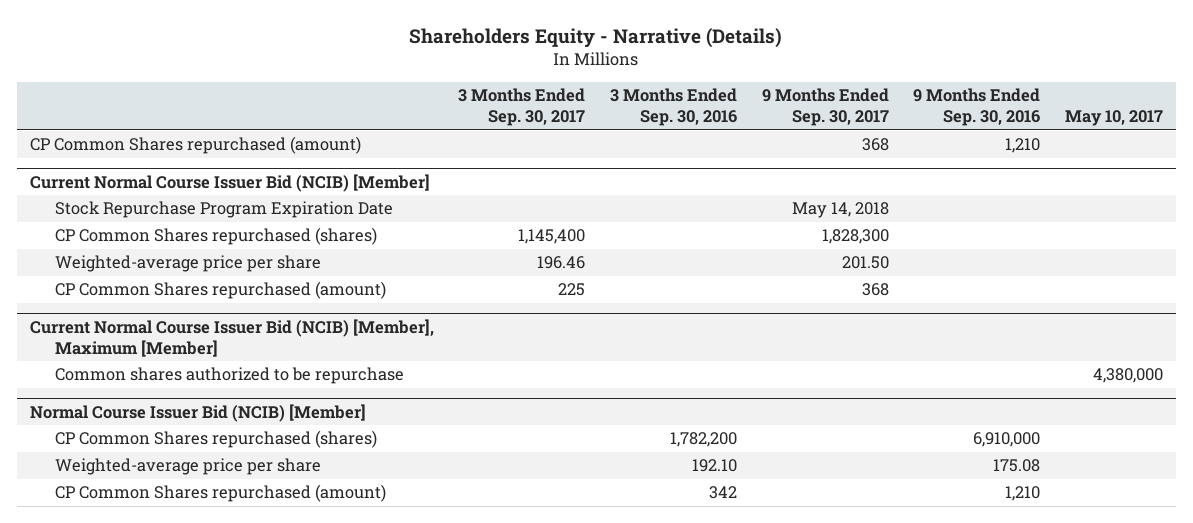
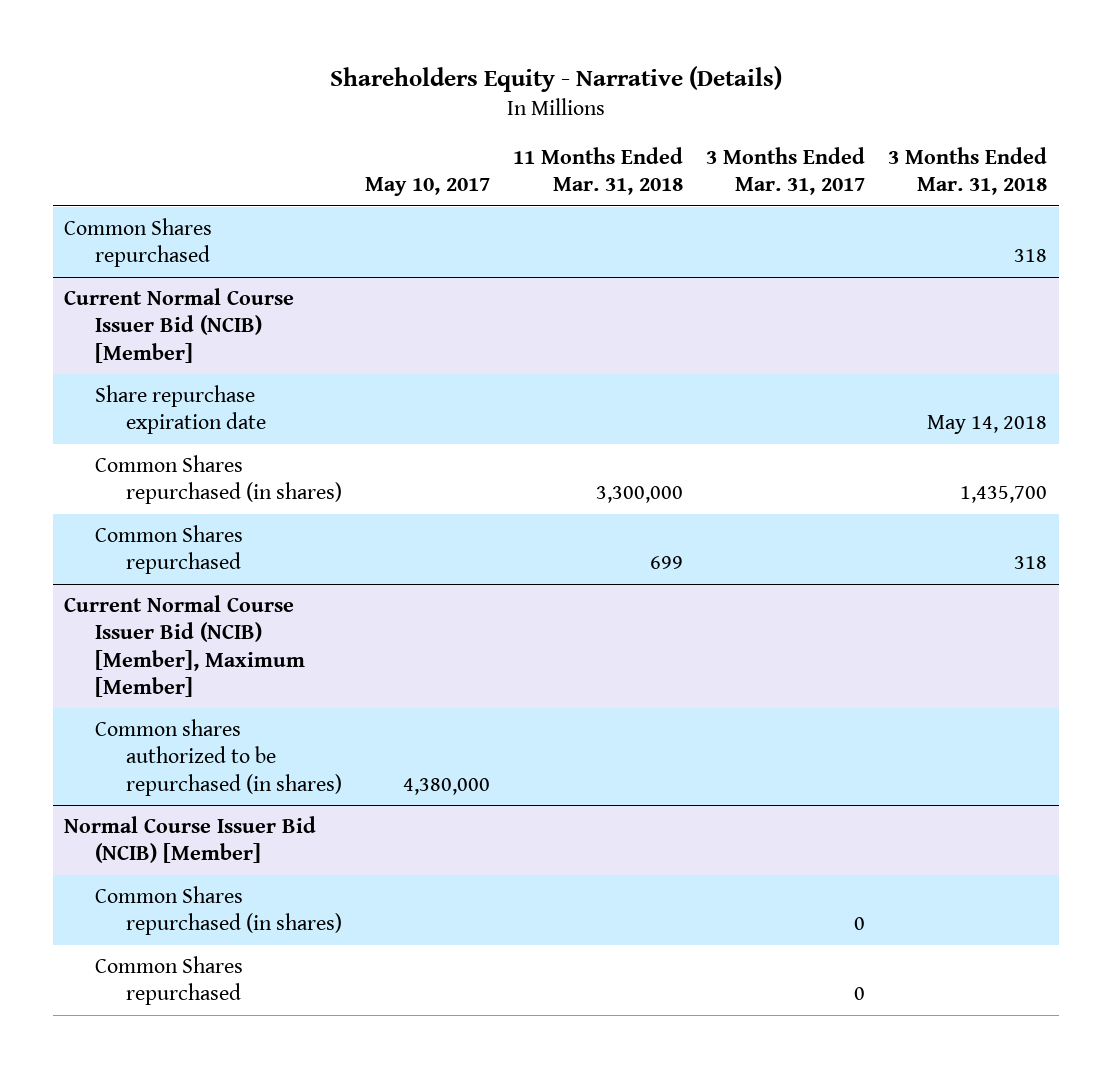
[458,88,586,127] 3 Months Ended Sep. 30, 2017 -> none
[610,88,738,127] 3 Months Ended Sep. 30, 2016 -> none
[761,88,889,127] 9 Months Ended Sep. 30, 2017 -> none
[913,88,1041,127] 9 Months Ended Sep. 30, 2016 -> none
none -> [513,146,684,196] 11 Months Ended Mar. 31, 2018
none -> [706,146,866,196] 3 Months Ended Mar. 31, 2017
none -> [888,146,1048,196] 3 Months Ended Mar. 31, 2018
[29,136,361,155] CP Common Shares repurchased (amount) -> [64,217,213,268] Common Shares repurchased
[54,255,321,273] Weighted-average price per share -> none
[54,201,393,219] Stock Repurchase Program Expiration Date -> [95,384,267,435] Share repurchase expiration date
[54,227,377,246] CP Common Shares repurchased (shares) -> [95,454,343,505] Common Shares repurchased (in shares)
[54,281,386,300] CP Common Shares repurchased (amount) -> [95,524,244,575] Common Shares repurchased
[54,367,404,385] Common shares authorized to be repurchase -> [95,718,343,796] Common shares authorized to be repurchased (in shares)
[54,458,321,476] Weighted-average price per share -> none
[54,430,377,449] CP Common Shares repurchased (shares) -> [95,885,343,936] Common Shares repurchased (in shares)
[54,484,386,503] CP Common Shares repurchased (amount) -> [95,955,244,1006] Common Shares repurchased

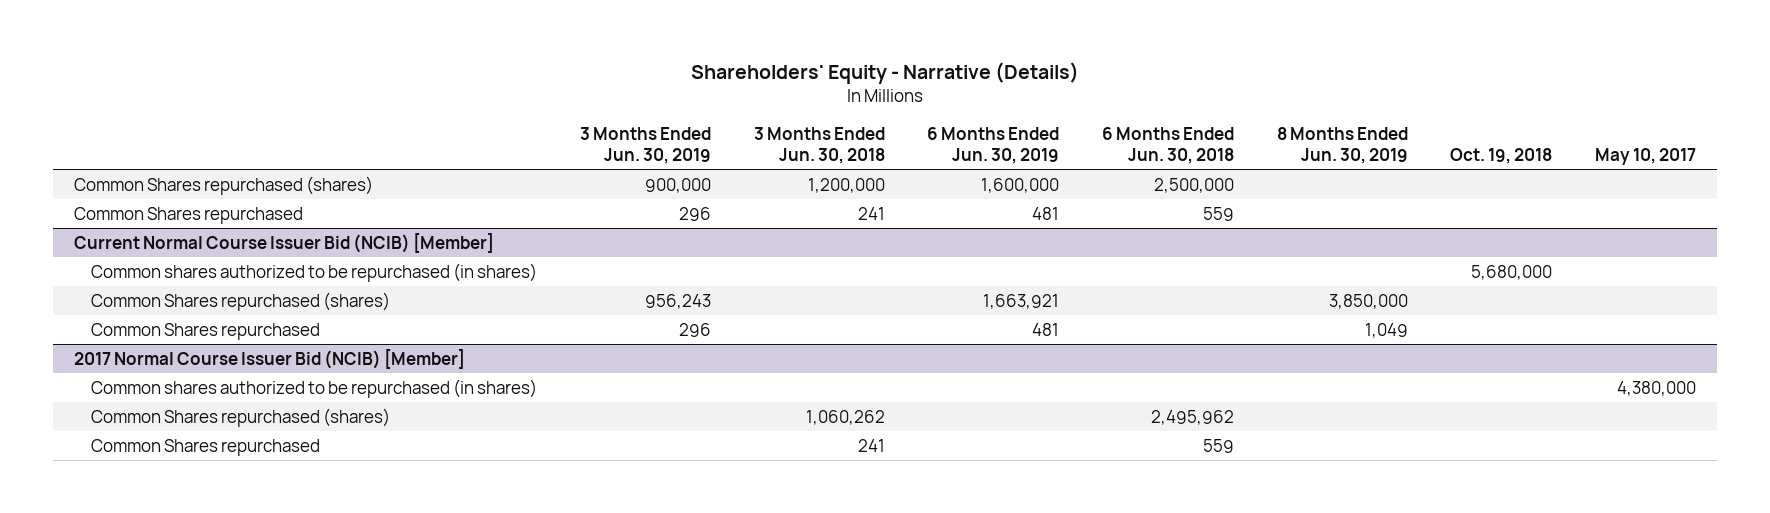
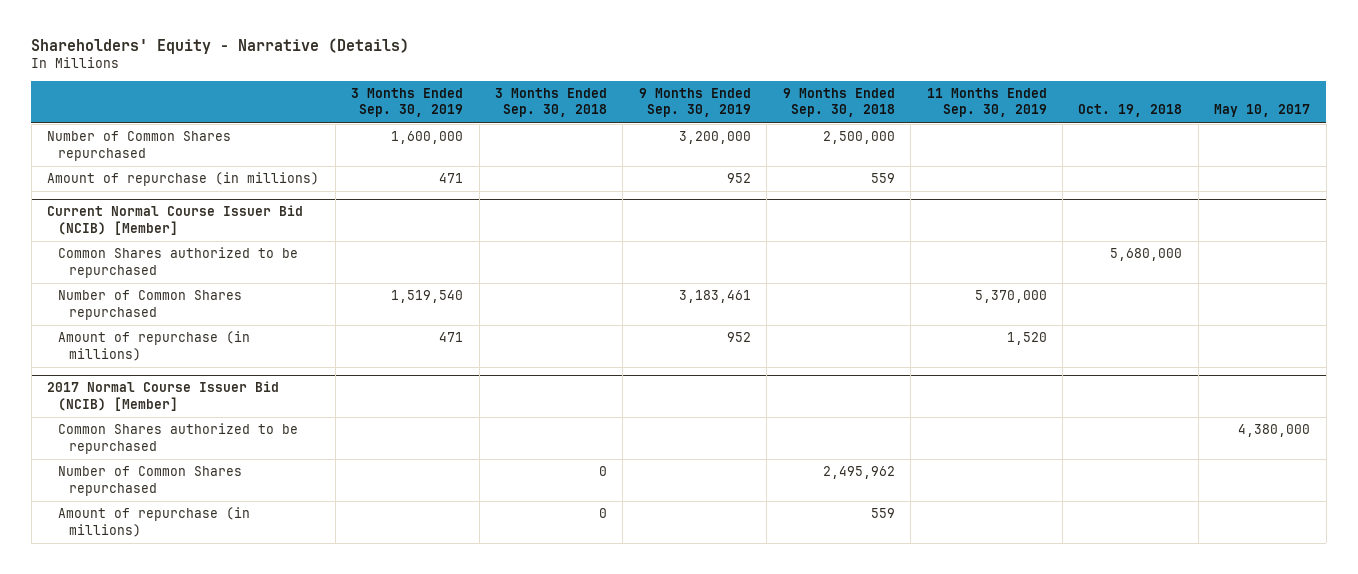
[580,126,712,164] 3 Months Ended Jun. 30, 2019 -> none
[753,126,885,164] 3 Months Ended Jun. 30, 2018 -> none
[927,126,1060,164] 6 Months Ended Jun. 30, 2019 -> none
[1101,126,1234,164] 6 Months Ended Jun. 30, 2018 -> none
[1276,126,1408,164] 8 Months Ended Jun. 30, 2019 -> none
none -> [351,88,464,118] 3 Months Ended Sep. 30, 2019
none -> [495,88,608,118] 3 Months Ended Sep. 30, 2018
none -> [638,88,751,118] 9 Months Ended Sep. 30, 2019
none -> [782,88,895,118] 9 Months Ended Sep. 30, 2018
none -> [926,88,1047,118] 11 Months Ended Sep. 30, 2019
[73,175,373,195] Common Shares repurchased (shares) -> [47,131,232,161] Number of Common Shares repurchased
[73,206,303,224] Common Shares repurchased -> [47,172,320,187] Amount of repurchase (in millions)
[91,262,538,282] Common shares authorized to be repurchased (in shares) -> [58,247,299,278] Common Shares authorized to be repurchased
[91,291,391,311] Common Shares repurchased (shares) -> [58,290,243,320] Number of Common Shares repurchased
[91,322,321,340] Common Shares repurchased -> [58,331,251,361] Amount of repurchase (in millions)
[91,378,538,398] Common shares authorized to be repurchased (in shares) -> [58,423,299,454] Common Shares authorized to be repurchased
[91,407,391,427] Common Shares repurchased (shares) -> [58,466,243,496] Number of Common Shares repurchased
[91,438,321,456] Common Shares repurchased -> [58,507,251,537] Amount of repurchase (in millions)

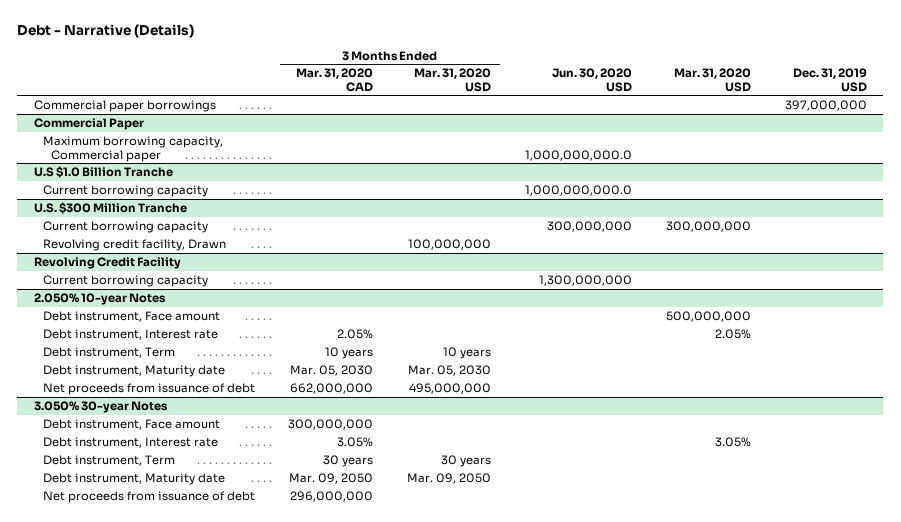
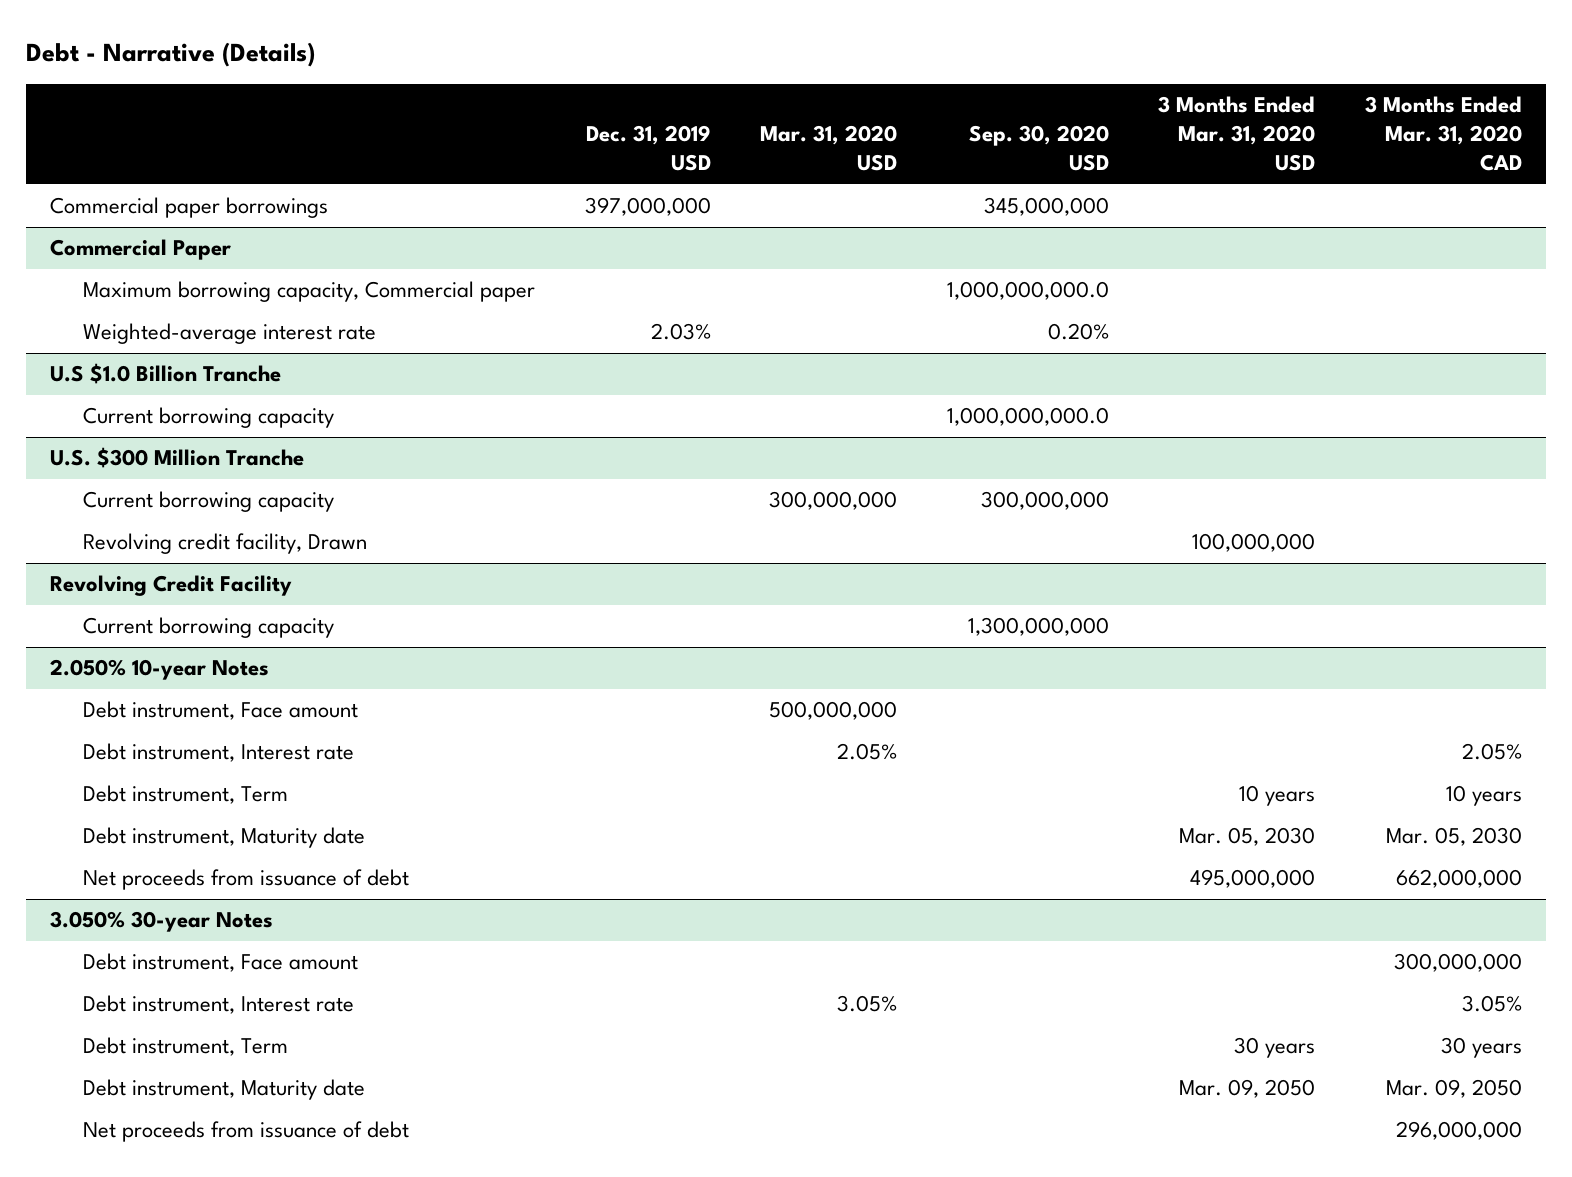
[552,68,633,92] Jun. 30, 2020 USD -> none
none -> [968,125,1109,172] Sep. 30, 2020 USD
none -> [83,323,377,345] Weighted-average interest rate

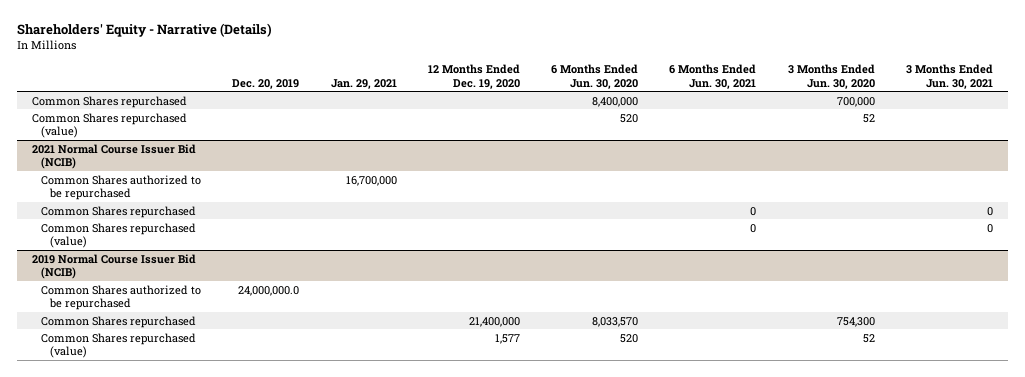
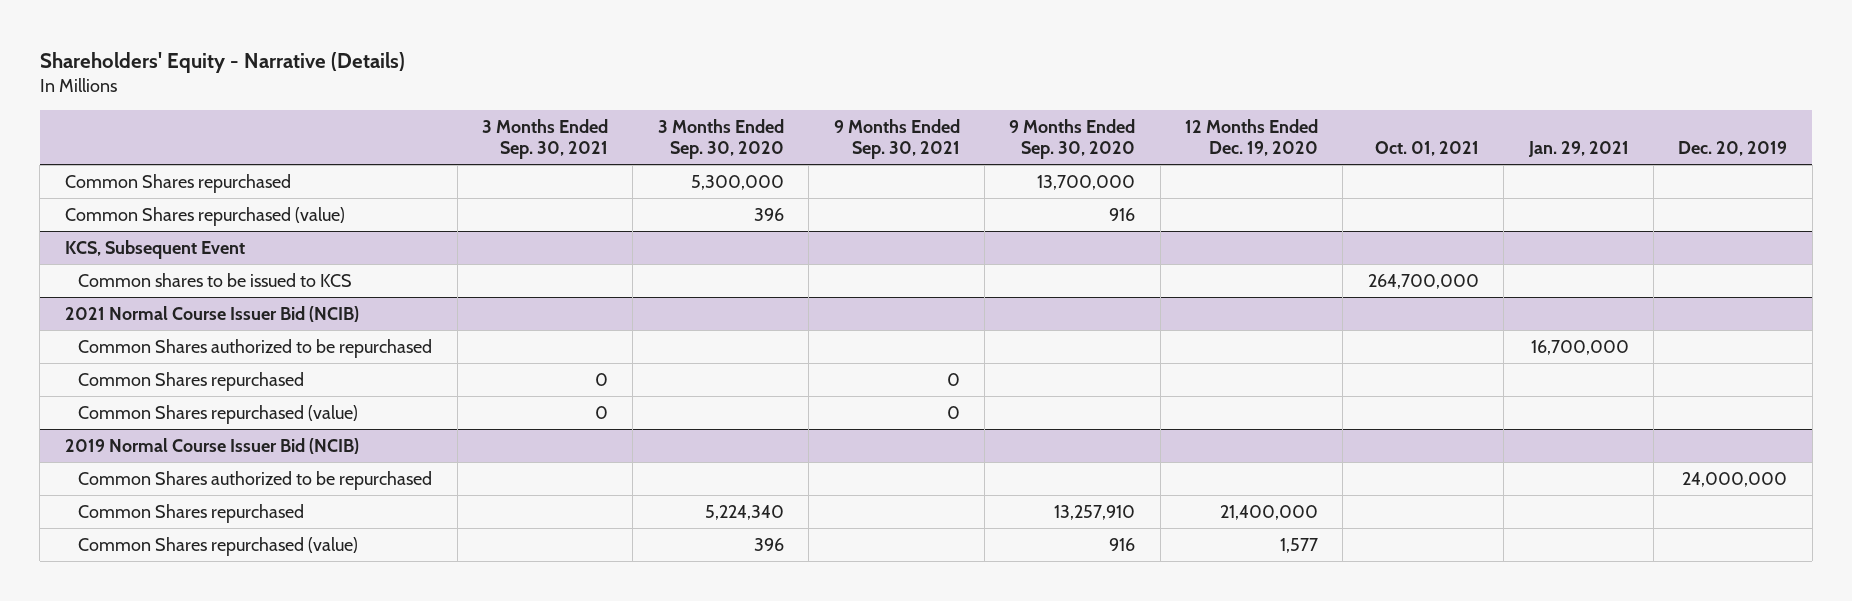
[551,64,639,89] 6 Months Ended Jun. 30, 2020 -> none
[669,64,757,89] 6 Months Ended Jun. 30, 2021 -> none
[787,64,875,89] 3 Months Ended Jun. 30, 2020 -> none
[905,64,993,89] 3 Months Ended Jun. 30, 2021 -> none
none -> [481,118,608,160] 3 Months Ended Sep. 30, 2021
none -> [657,118,784,160] 3 Months Ended Sep. 30, 2020
none -> [833,118,960,160] 9 Months Ended Sep. 30, 2021
none -> [1009,118,1136,160] 9 Months Ended Sep. 30, 2020
none -> [1374,141,1479,157] Oct. 01, 2021
none -> [64,239,245,259] KCS, Subsequent Event
none -> [78,272,353,287] Common shares to be issued to KCS
[238,285,300,296] 24,000,000.0 -> [1682,471,1788,487] 24,000,000

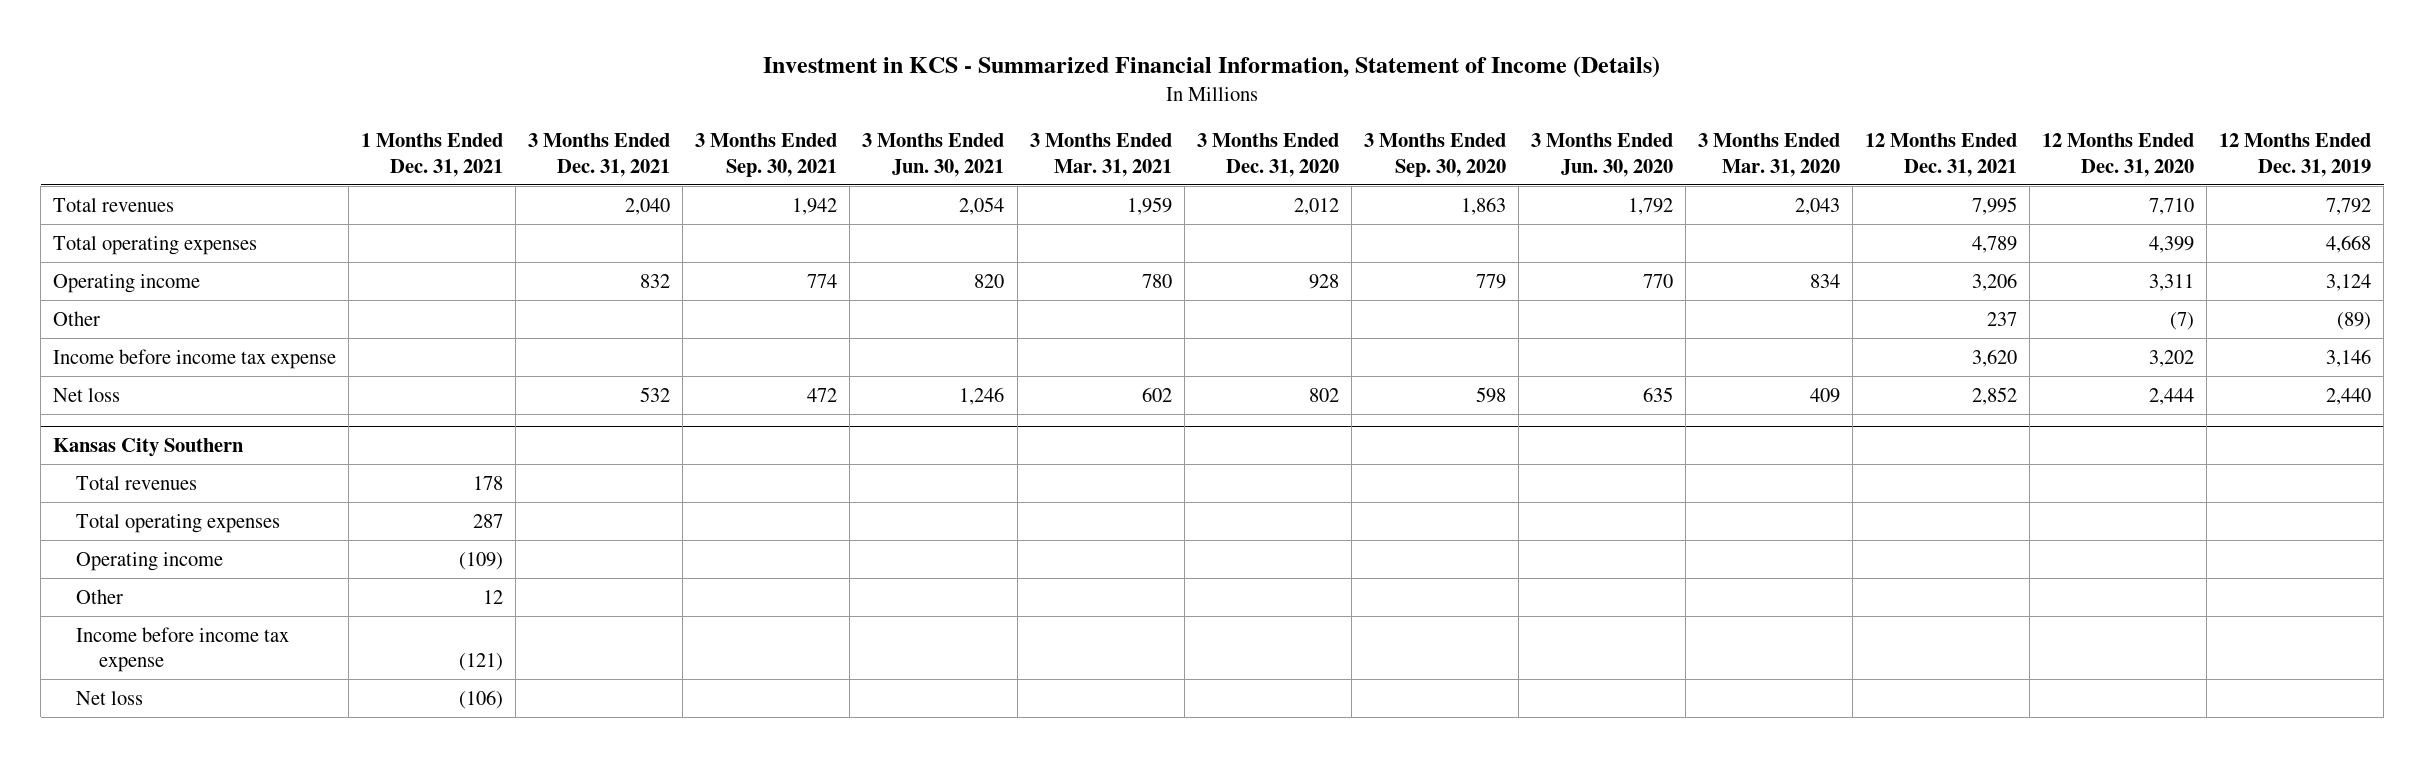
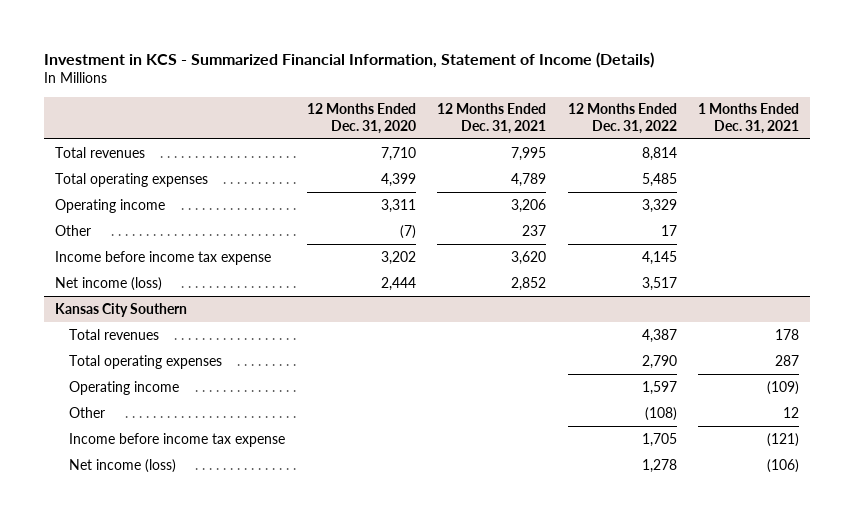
[528,133,671,177] 3 Months Ended Dec. 31, 2021 -> none
[695,133,838,177] 3 Months Ended Sep. 30, 2021 -> none
[862,133,1005,177] 3 Months Ended Jun. 30, 2021 -> none
[1029,133,1172,177] 3 Months Ended Mar. 31, 2021 -> none
[1196,133,1339,177] 3 Months Ended Dec. 31, 2020 -> none
[1363,133,1506,177] 3 Months Ended Sep. 30, 2020 -> none
[1530,133,1673,177] 3 Months Ended Jun. 30, 2020 -> none
[1697,133,1840,177] 3 Months Ended Mar. 31, 2020 -> none
[2218,133,2371,177] 12 Months Ended Dec. 31, 2019 -> none
none -> [567,103,677,134] 12 Months Ended Dec. 31, 2022
[53,387,121,402] Net loss -> [54,276,162,291] Net income (loss)
[76,690,144,705] Net loss -> [69,458,177,473] Net income (loss)

